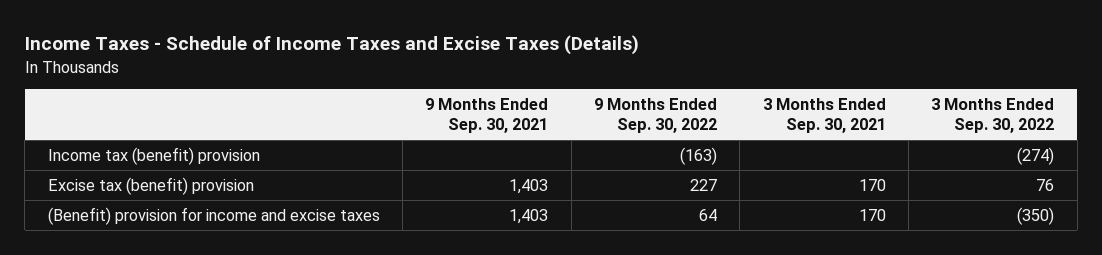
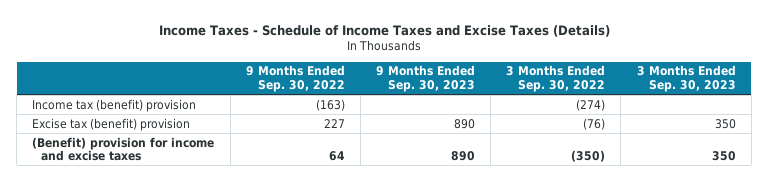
[425,98,549,134] 9 Months Ended Sep. 30, 2021 -> none
[762,98,886,134] 3 Months Ended Sep. 30, 2021 -> none
none -> [376,65,476,92] 9 Months Ended Sep. 30, 2023
none -> [636,65,736,92] 3 Months Ended Sep. 30, 2023
[1036,178,1055,191] 76 -> [583,117,606,130] (76)

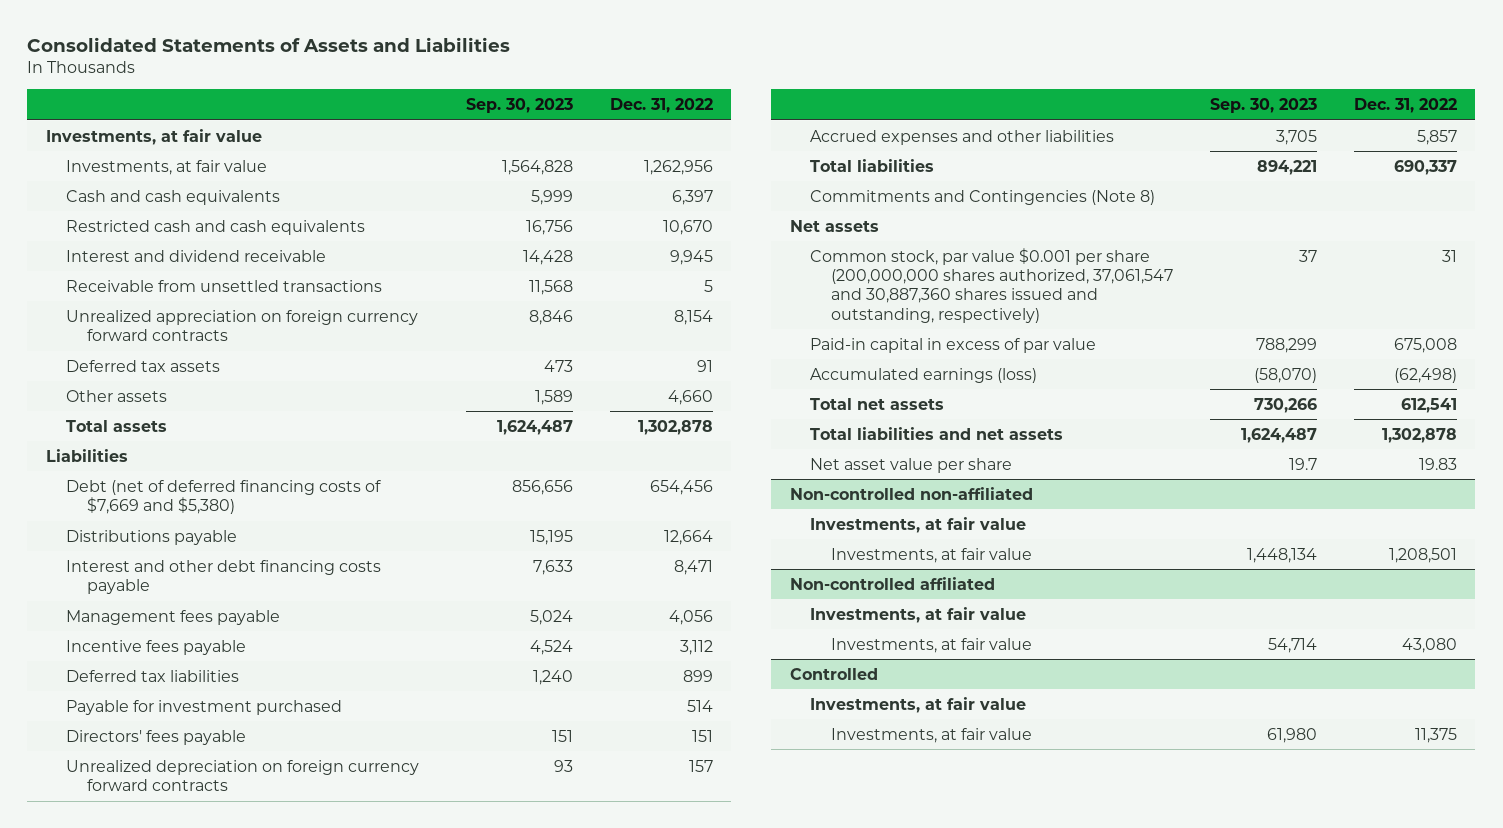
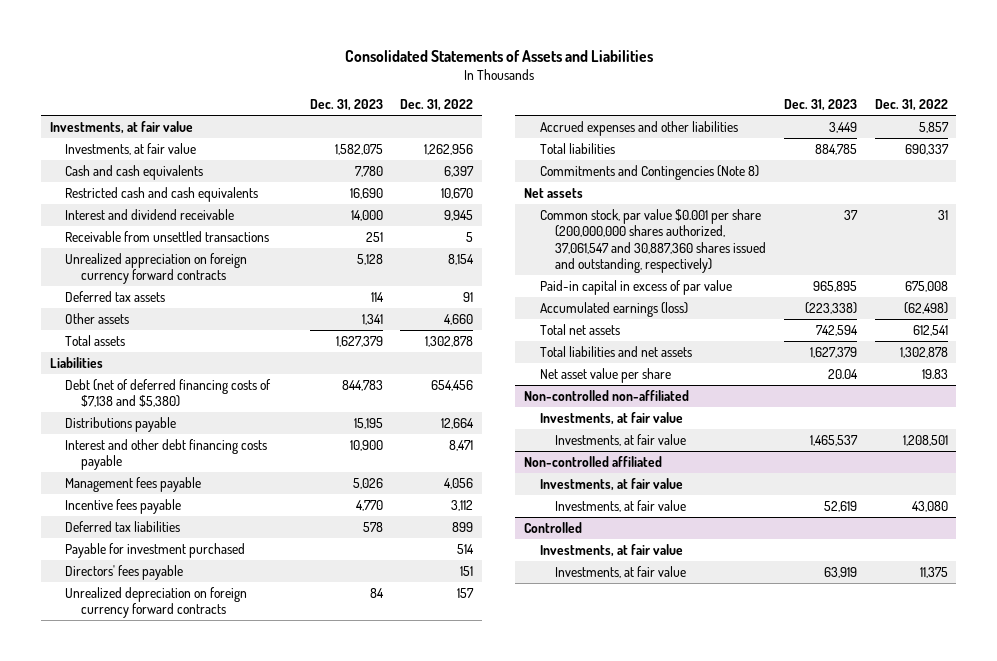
[465,98,573,114] Sep. 30, 2023 -> none
none -> [309,99,383,112] Dec. 31, 2023
[66,479,382,515] Debt (net of deferred financing costs of $7,669 and $5,380) -> [65,378,272,408] Debt (net of deferred financing costs of $7,138 and $5,380)

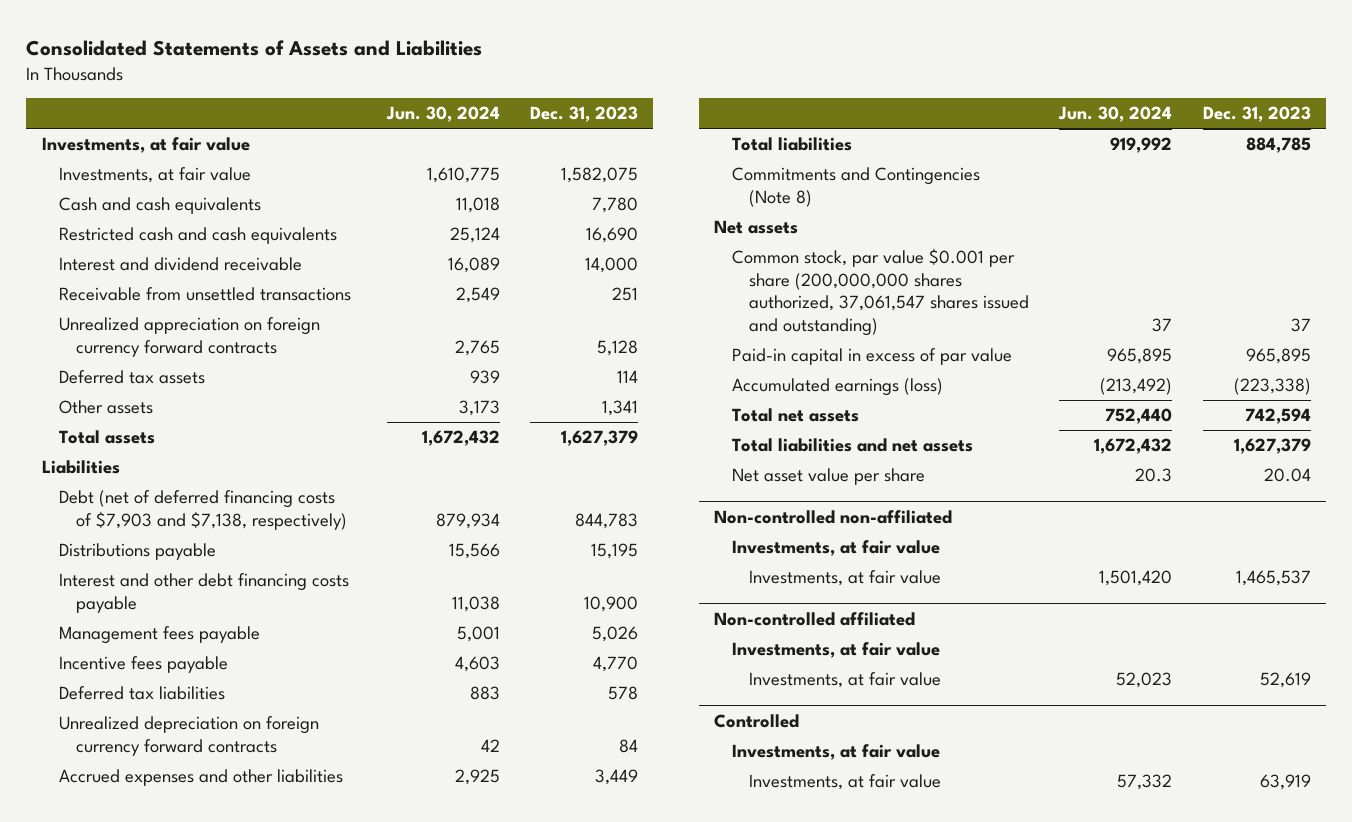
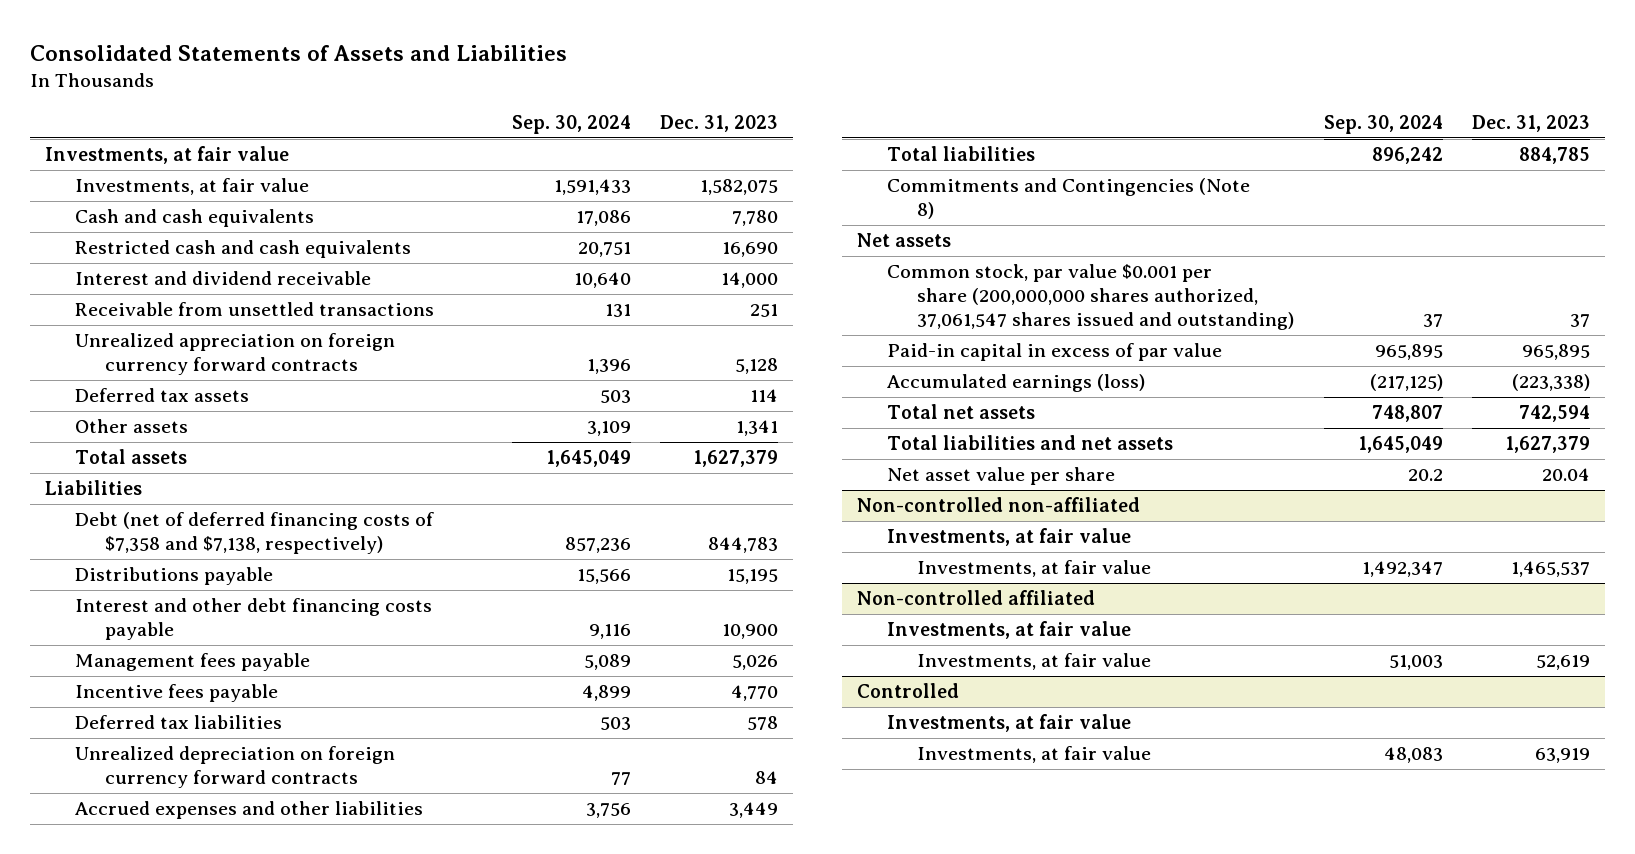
[385,106,500,123] Jun. 30, 2024 -> none
none -> [511,115,631,135] Sep. 30, 2024
[59,490,348,530] Debt (net of deferred financing costs of $7,903 and $7,138, respectively) -> [75,512,435,555] Debt (net of deferred financing costs of $7,358 and $7,138, respectively)

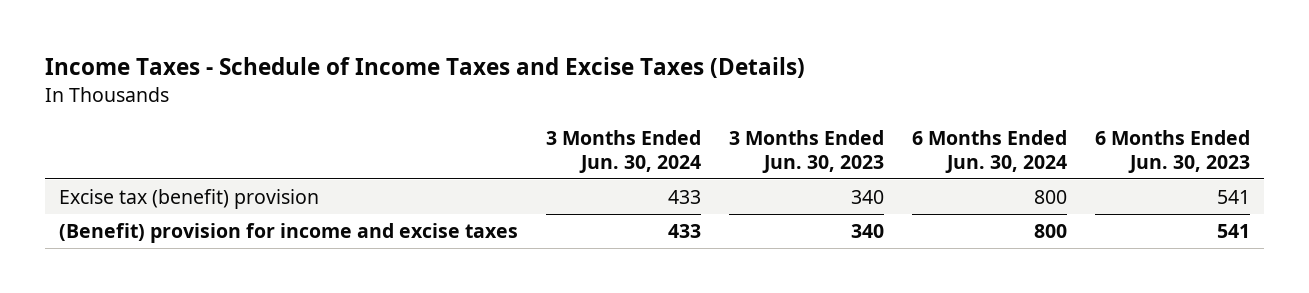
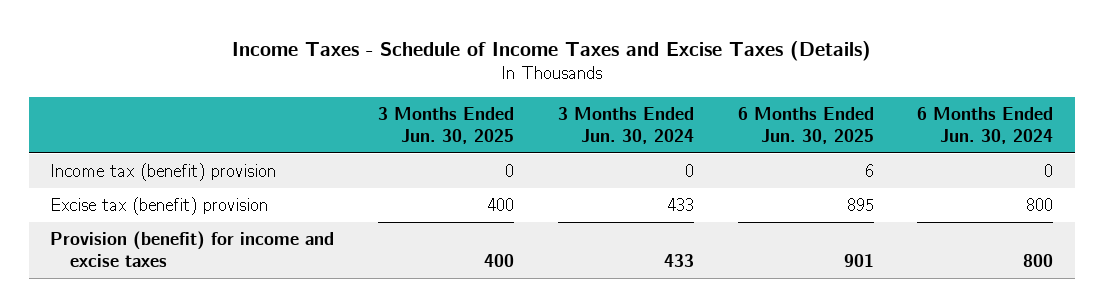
[728,130,884,174] 3 Months Ended Jun. 30, 2023 -> none
[1095,130,1251,174] 6 Months Ended Jun. 30, 2023 -> none
none -> [378,106,515,145] 3 Months Ended Jun. 30, 2025
none -> [737,106,874,145] 6 Months Ended Jun. 30, 2025
none -> [50,162,277,181] Income tax (benefit) provision
[58,222,518,243] (Benefit) provision for income and excise taxes -> [50,230,335,268] Provision (benefit) for income and excise taxes

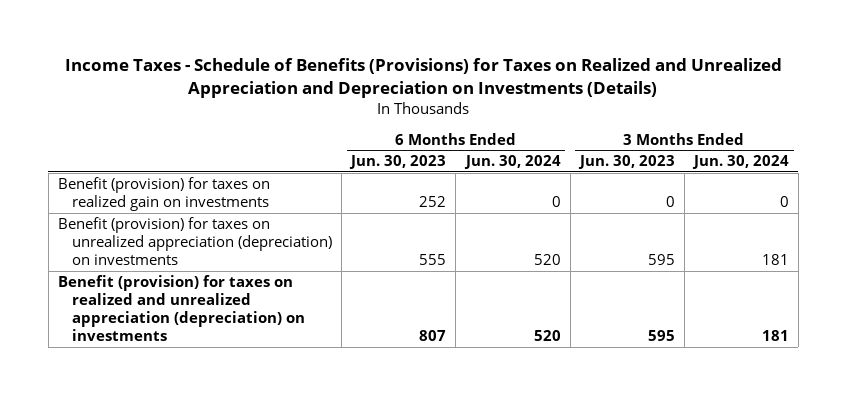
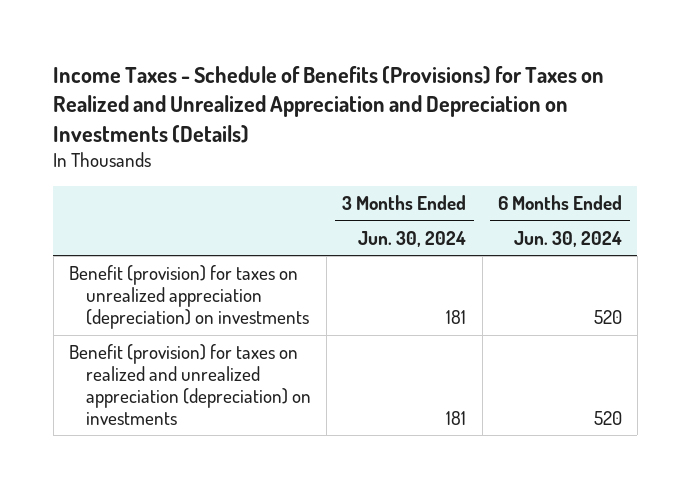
[349,155,447,170] Jun. 30, 2023 -> none
[577,155,675,170] Jun. 30, 2023 -> none
[57,177,270,212] Benefit (provision) for taxes on realized gain on investments -> none

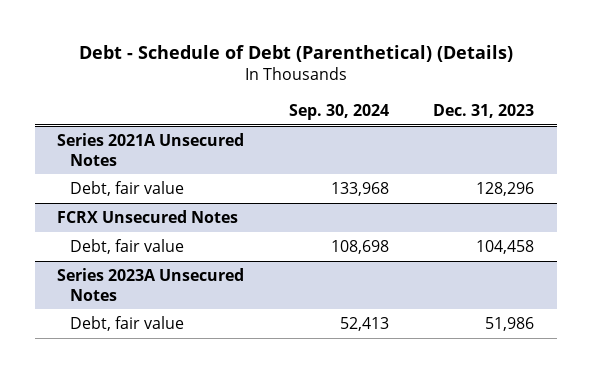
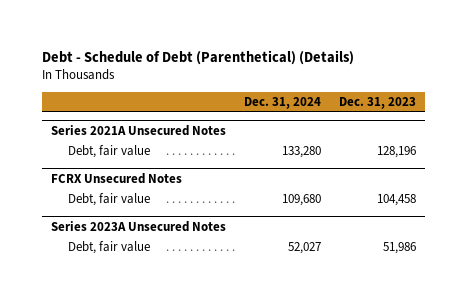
[288,104,389,121] Sep. 30, 2024 -> none
none -> [243,97,321,110] Dec. 31, 2024
[476,181,535,196] 128,296 -> [376,146,416,159] 128,196

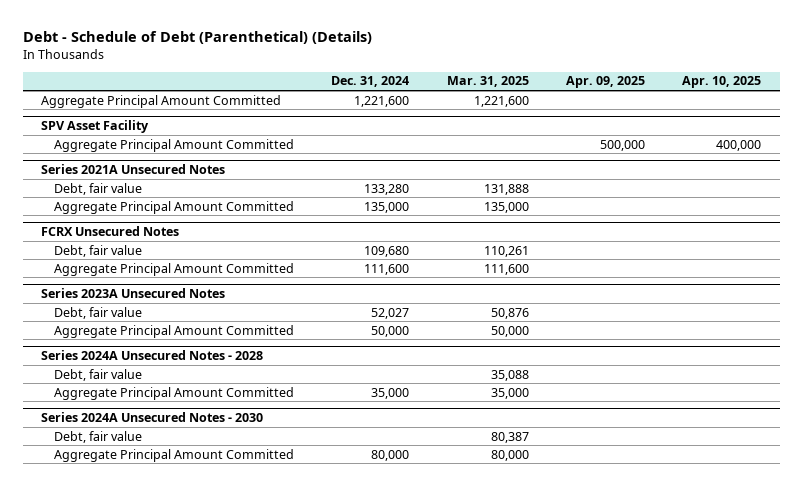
[338,97,416,110] Dec. 31, 2023 -> none
none -> [446,76,529,88] Mar. 31, 2025
none -> [565,76,645,89] Apr. 09, 2025
none -> [682,76,762,89] Apr. 10, 2025
none -> [41,94,282,108] Aggregate Principal Amount Committed
none -> [41,120,150,134] SPV Asset Facility
none -> [54,138,295,152] Aggregate Principal Amount Committed
none -> [54,200,295,214] Aggregate Principal Amount Committed
none -> [54,262,295,276] Aggregate Principal Amount Committed
none -> [54,324,295,338] Aggregate Principal Amount Committed
none -> [41,350,264,361] Series 2024A Unsecured Notes - 2028
none -> [54,368,143,381] Debt, fair value
none -> [54,386,295,400] Aggregate Principal Amount Committed
none -> [41,412,264,423] Series 2024A Unsecured Notes - 2030
none -> [54,430,143,443] Debt, fair value
none -> [54,448,295,462] Aggregate Principal Amount Committed

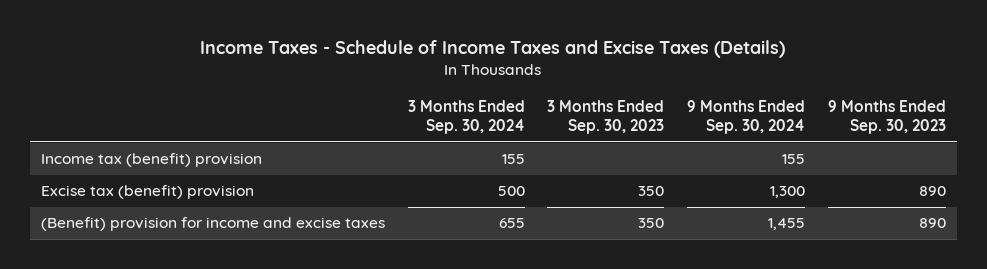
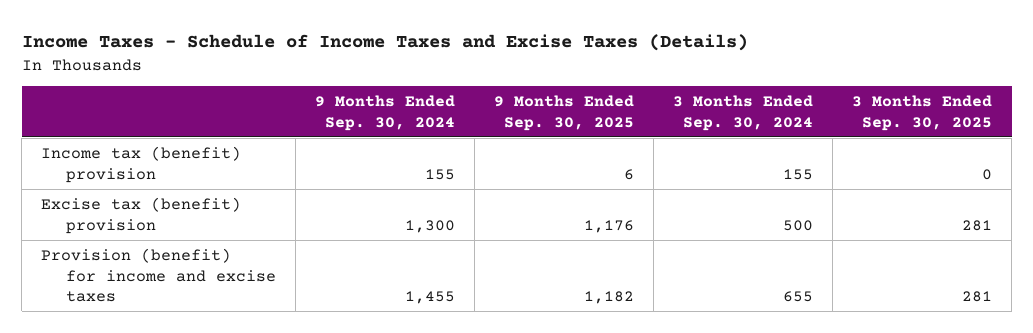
[547,99,665,135] 3 Months Ended Sep. 30, 2023 -> none
[827,99,946,135] 9 Months Ended Sep. 30, 2023 -> none
none -> [494,94,635,131] 9 Months Ended Sep. 30, 2025
none -> [852,94,993,131] 3 Months Ended Sep. 30, 2025
[41,217,386,232] (Benefit) provision for income and excise taxes -> [41,247,277,303] Provision (benefit) for income and excise taxes

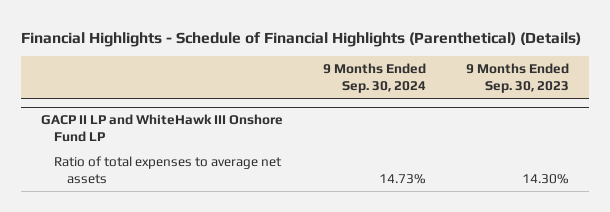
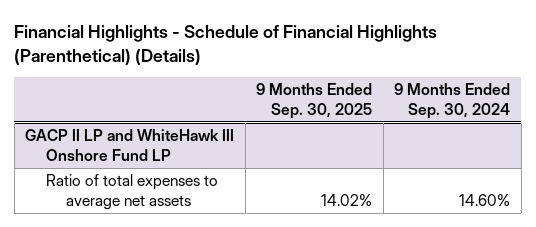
[466,63,570,94] 9 Months Ended Sep. 30, 2023 -> none
none -> [256,83,373,119] 9 Months Ended Sep. 30, 2025
[379,173,427,184] 14.73% -> [459,193,511,206] 14.60%

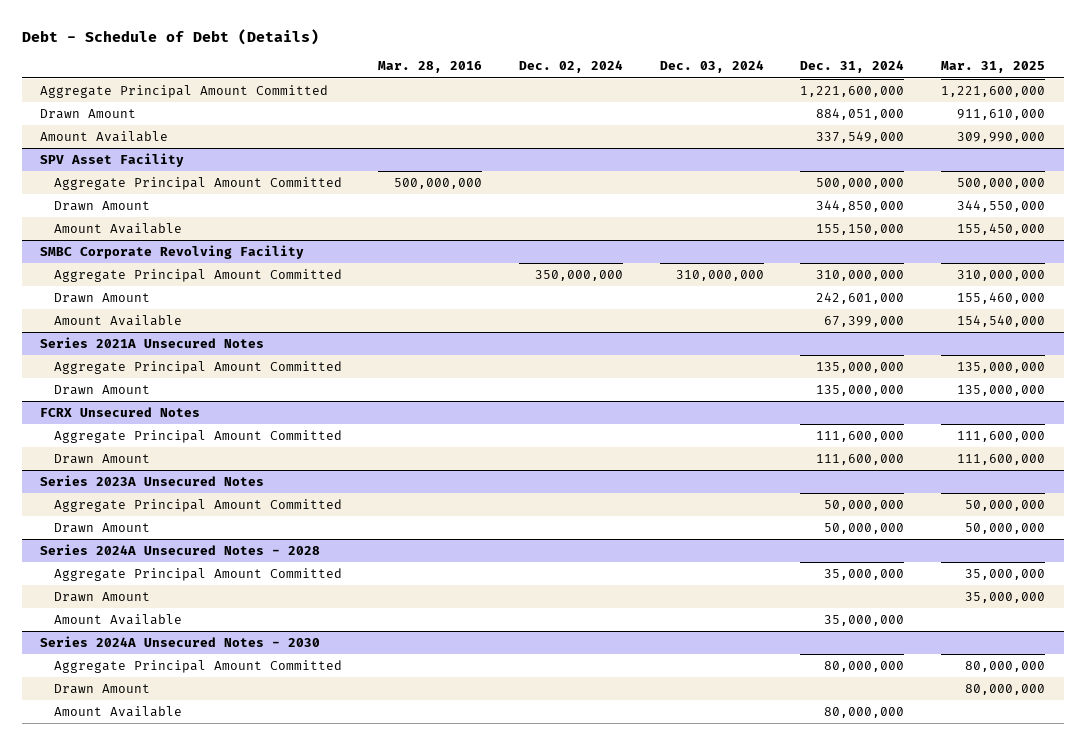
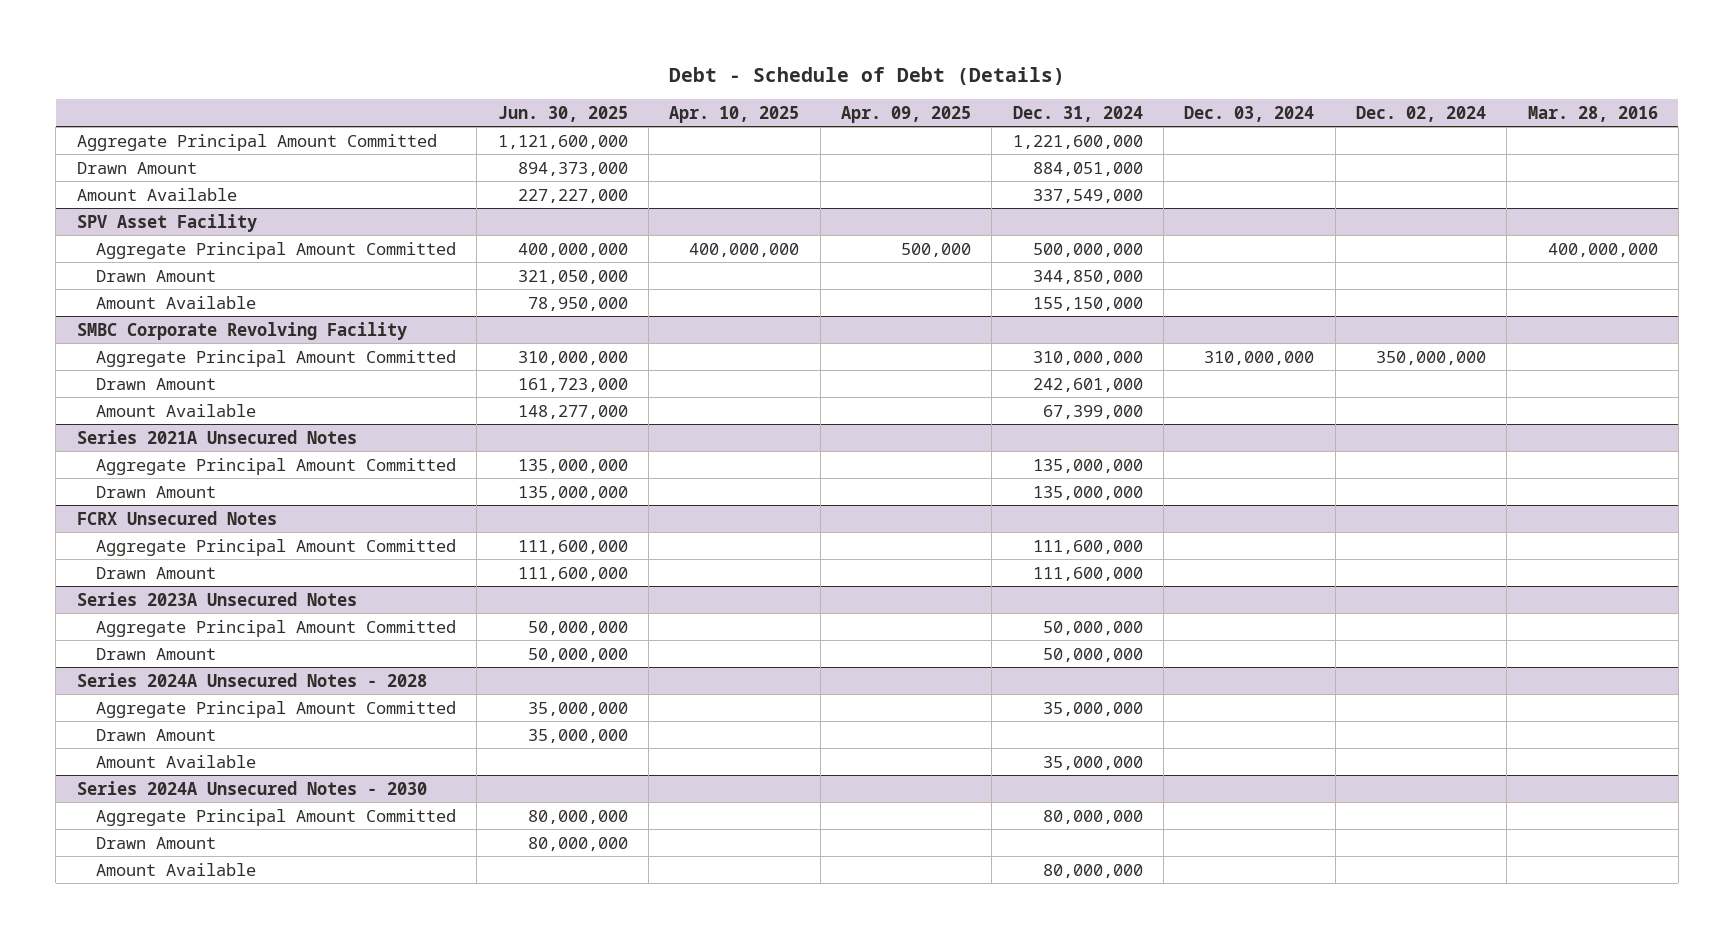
[941,61,1046,74] Mar. 31, 2025 -> none
none -> [497,105,628,122] Jun. 30, 2025
none -> [669,105,800,123] Apr. 10, 2025
none -> [840,105,971,123] Apr. 09, 2025
[394,178,483,190] 500,000,000 -> [1547,242,1658,257] 400,000,000

